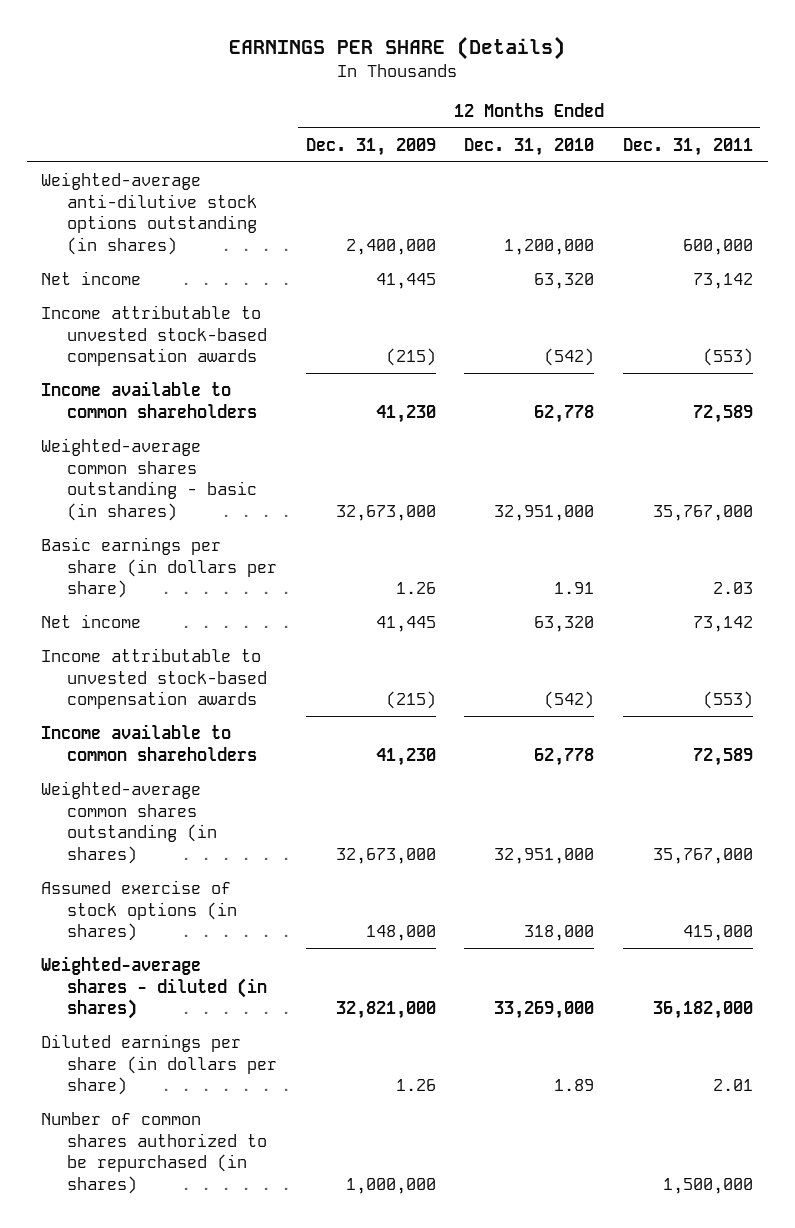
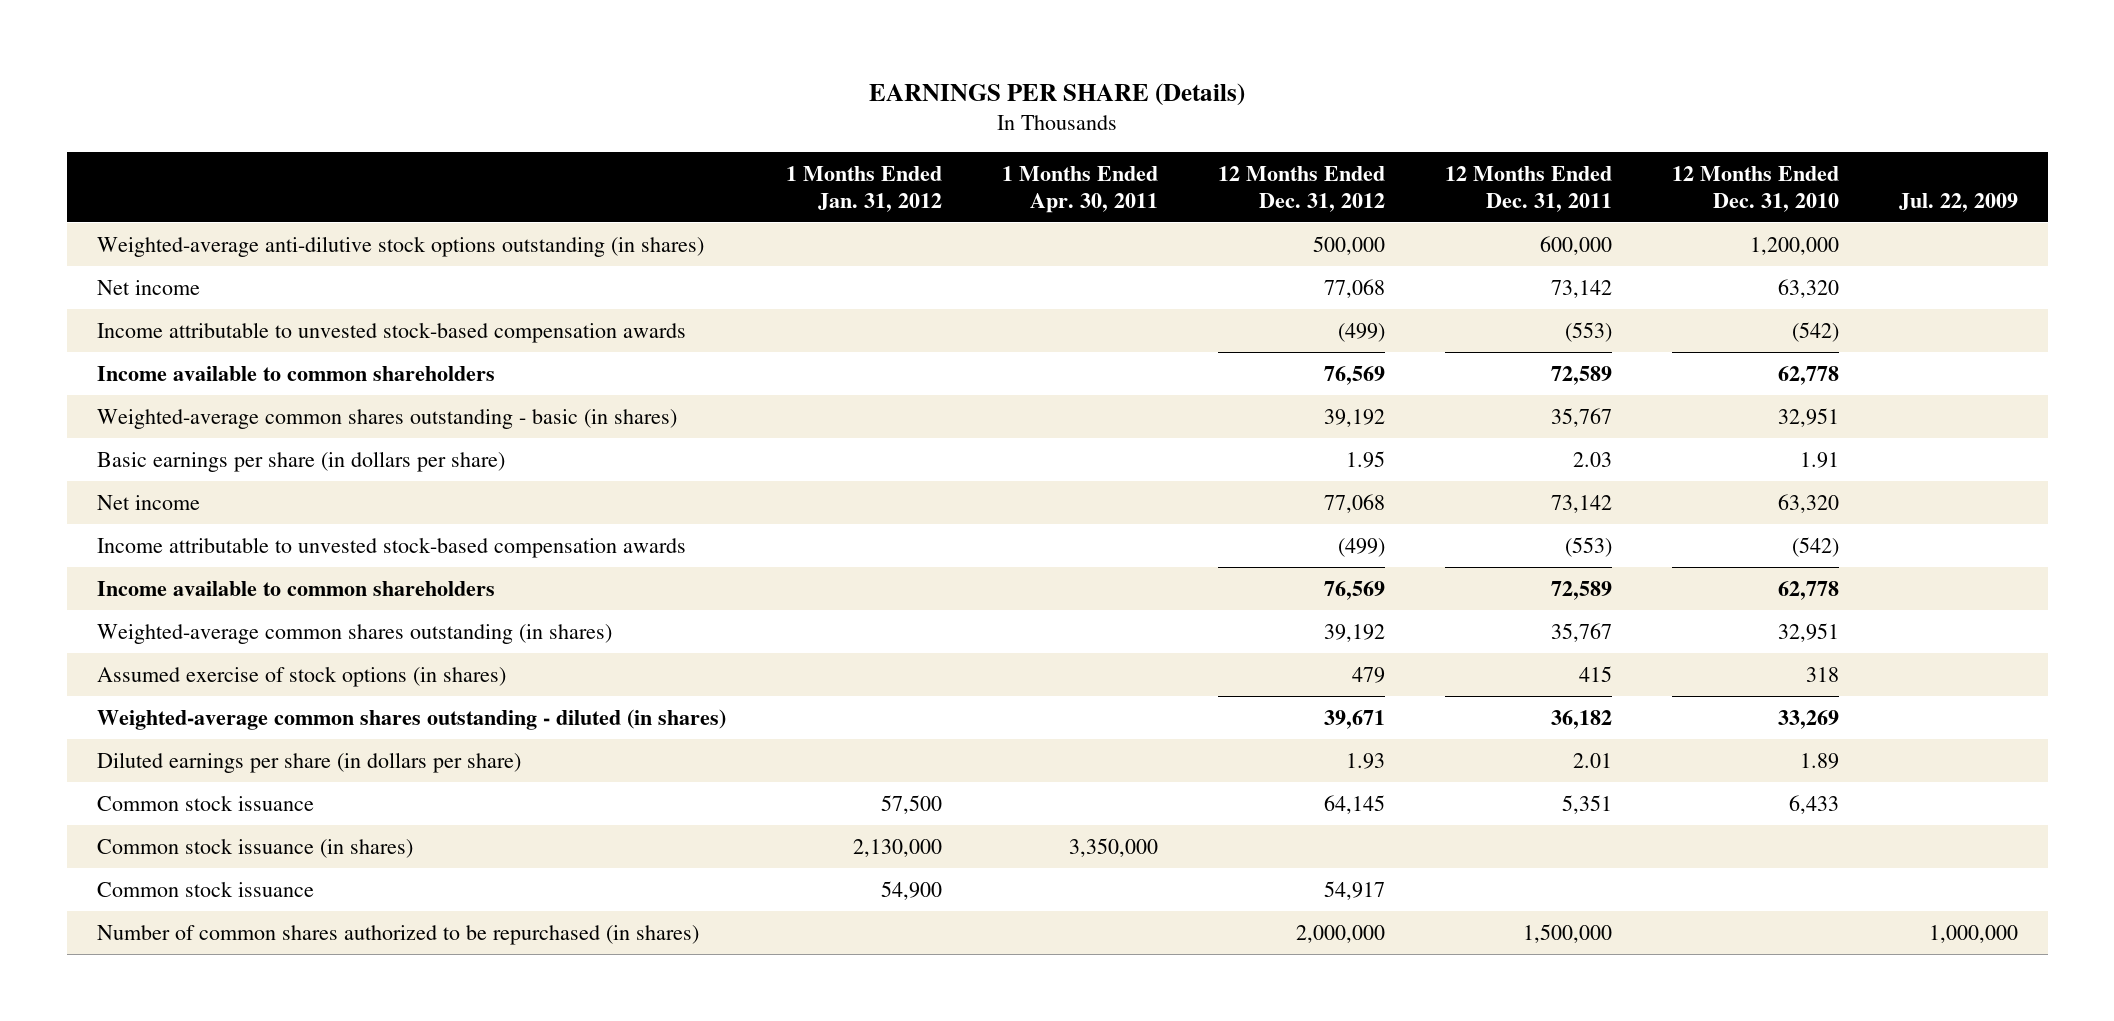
[305,137,436,156] Dec. 31, 2009 -> none
none -> [785,165,942,212] 1 Months Ended Jan. 31, 2012
none -> [1001,165,1158,213] 1 Months Ended Apr. 30, 2011
none -> [1217,165,1385,212] 12 Months Ended Dec. 31, 2012
none -> [1898,192,2018,212] Jul. 22, 2009
[494,505,595,522] 32,951,000 -> [1777,407,1839,427] 32,951
[653,505,754,522] 35,767,000 -> [1550,407,1612,427] 35,767
[494,848,595,865] 32,951,000 -> [1777,622,1839,642] 32,951
[653,848,754,865] 35,767,000 -> [1550,622,1612,642] 35,767
[524,925,595,942] 318,000 -> [1805,666,1839,682] 318
[683,925,754,942] 415,000 -> [1578,665,1612,682] 415
[41,956,267,1020] Weighted-average shares - diluted (in shares) -> [96,708,726,730] Weighted-average common shares outstanding - diluted (in shares)
[494,1001,595,1020] 33,269,000 -> [1777,709,1839,729] 33,269
[653,1001,754,1020] 36,182,000 -> [1550,709,1612,729] 36,182
none -> [96,794,314,811] Common stock issuance
none -> [96,837,413,858] Common stock issuance (in shares)
none -> [96,880,314,897] Common stock issuance

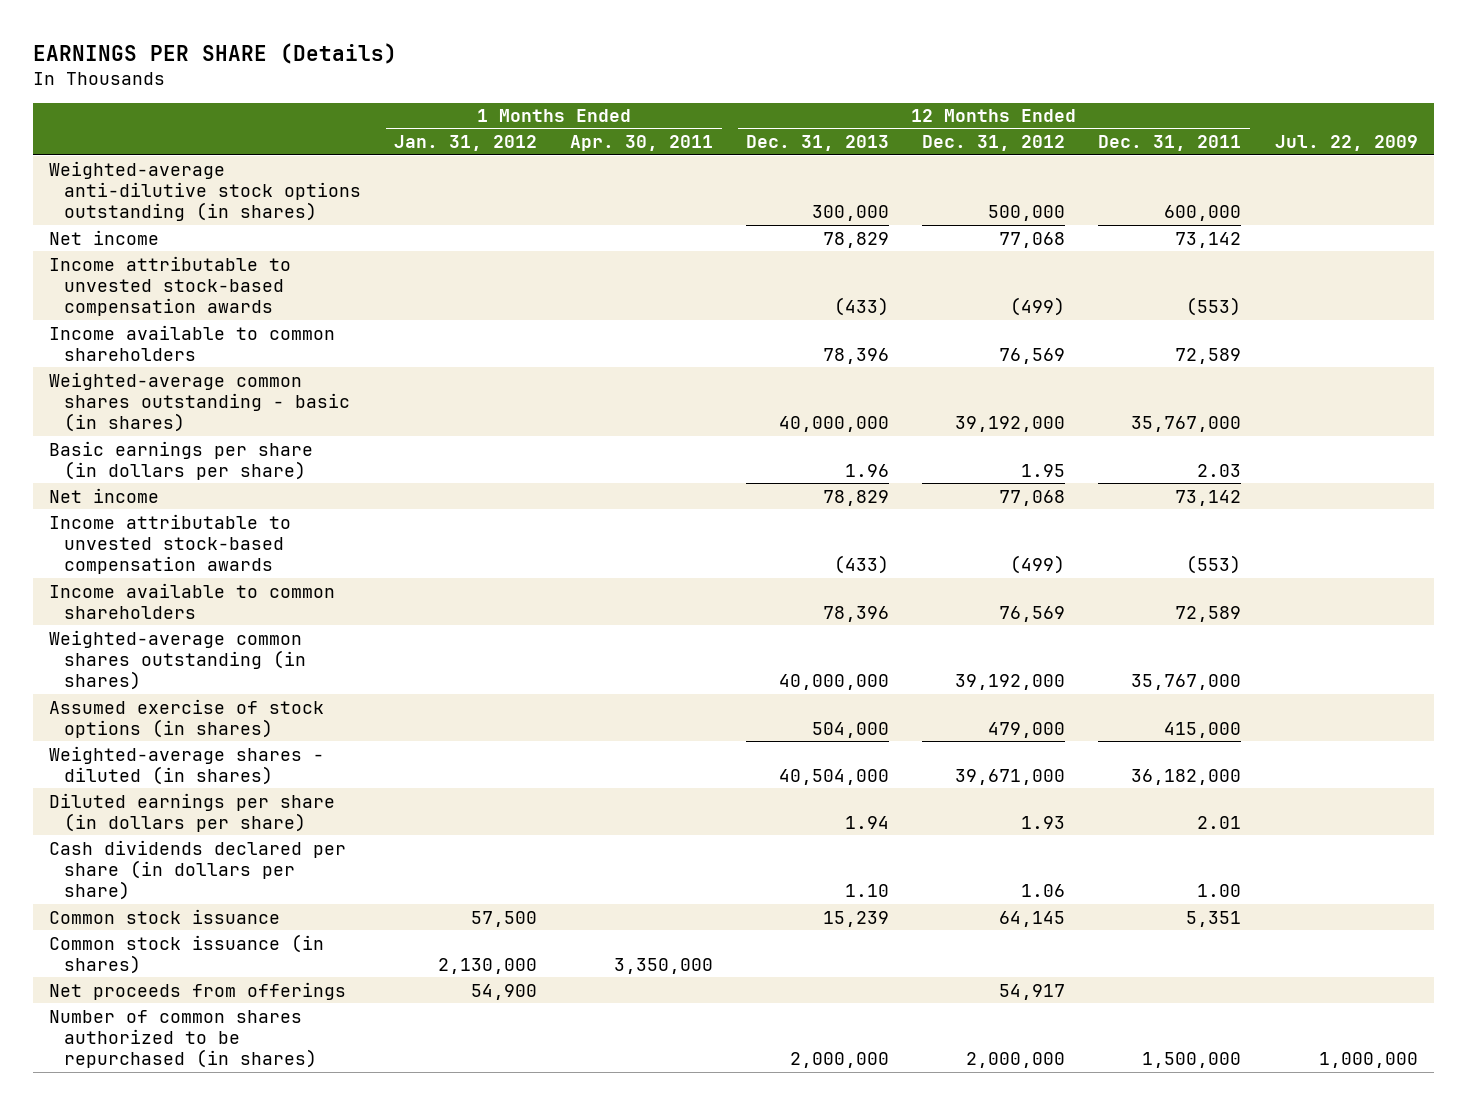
[1671,165,1839,212] 12 Months Ended Dec. 31, 2010 -> none
none -> [746,135,890,152] Dec. 31, 2013
[1323,408,1385,427] 39,192 -> [955,416,1066,433] 39,192,000
[1550,407,1612,427] 35,767 -> [1131,416,1242,433] 35,767,000
[1323,623,1385,642] 39,192 -> [955,674,1066,691] 39,192,000
[1550,622,1612,642] 35,767 -> [1131,674,1242,691] 35,767,000
[1351,666,1385,683] 479 -> [988,721,1066,738] 479,000
[1578,665,1612,682] 415 -> [1164,721,1242,738] 415,000
[96,708,726,730] Weighted-average common shares outstanding - diluted (in shares) -> [49,745,325,785] Weighted-average shares - diluted (in shares)
[1323,709,1385,729] 39,671 -> [955,768,1066,785] 39,671,000
[1550,709,1612,729] 36,182 -> [1131,768,1242,785] 36,182,000
none -> [49,839,347,901] Cash dividends declared per share (in dollars per share)
[96,880,314,897] Common stock issuance -> [49,981,347,1000] Net proceeds from offerings

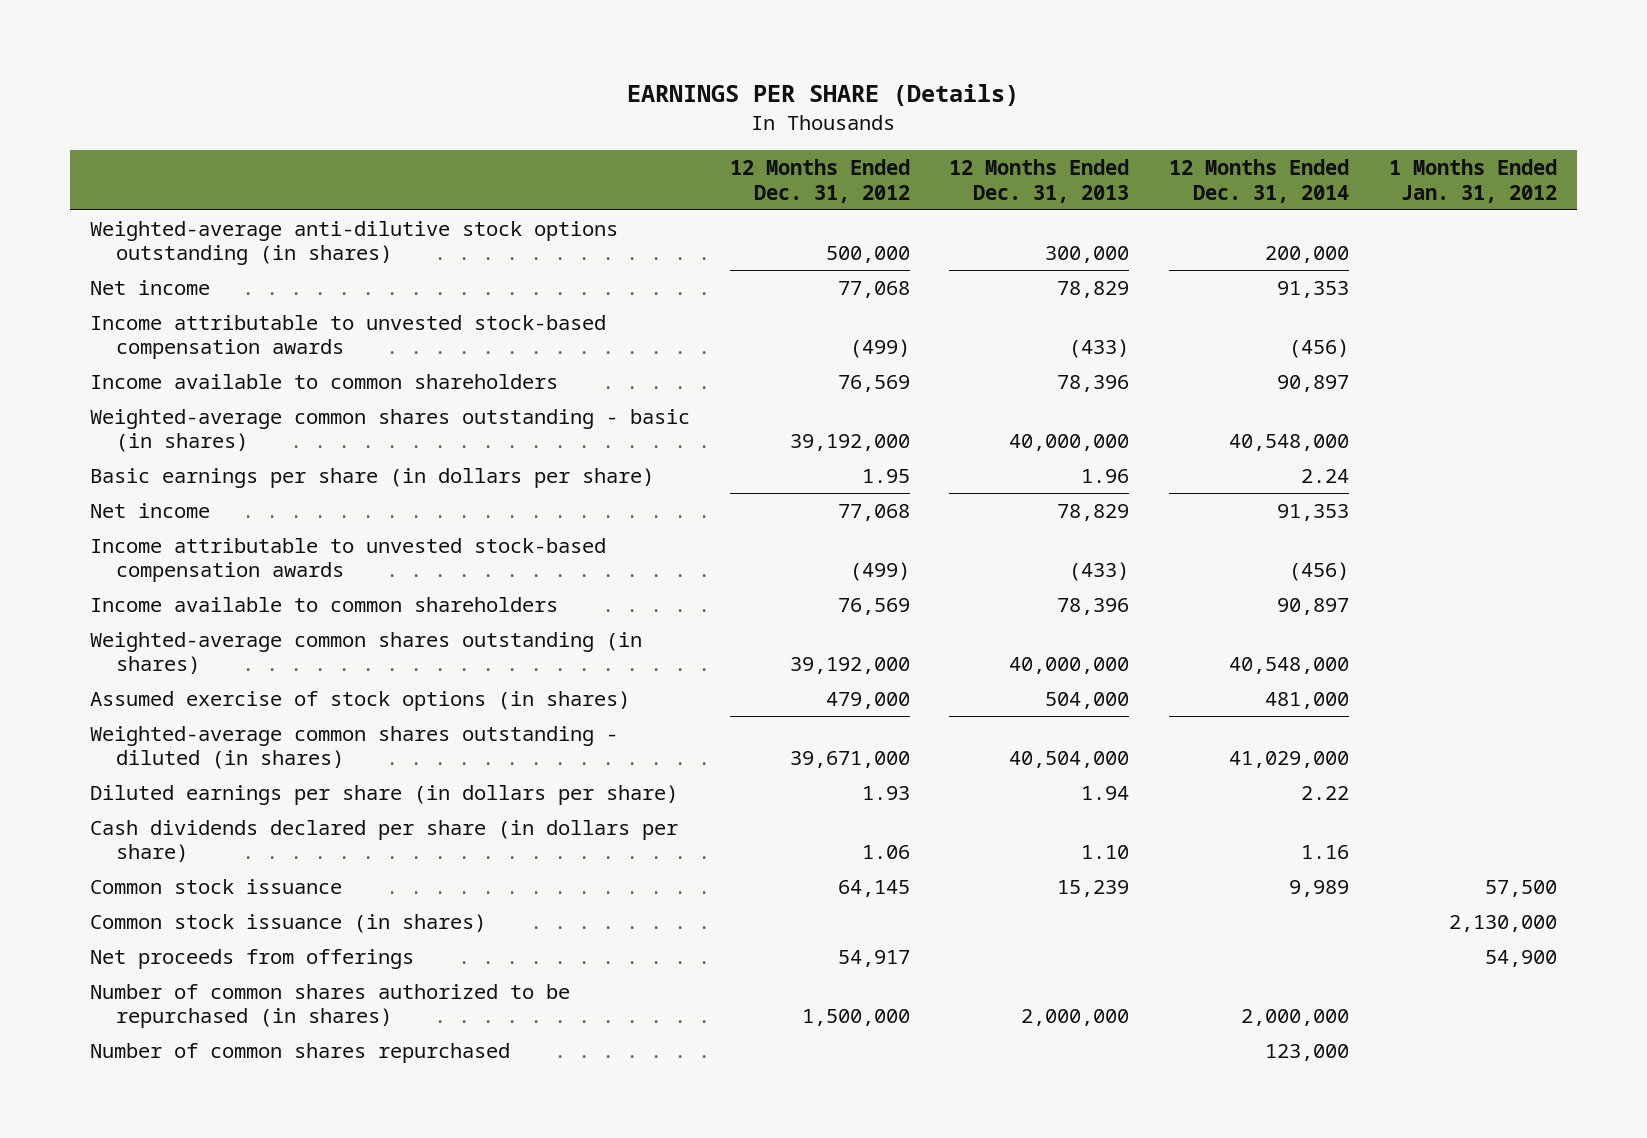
[570,135,714,152] Apr. 30, 2011 -> none
[1098,135,1242,152] Dec. 31, 2011 -> none
[1274,135,1418,152] Jul. 22, 2009 -> none
none -> [1169,159,1350,203] 12 Months Ended Dec. 31, 2014
[49,745,325,785] Weighted-average shares - diluted (in shares) -> [89,725,618,770] Weighted-average common shares outstanding - diluted (in shares)
[966,1052,1066,1069] 2,000,000 -> [801,1009,910,1027] 1,500,000
none -> [89,1042,510,1063] Number of common shares repurchased

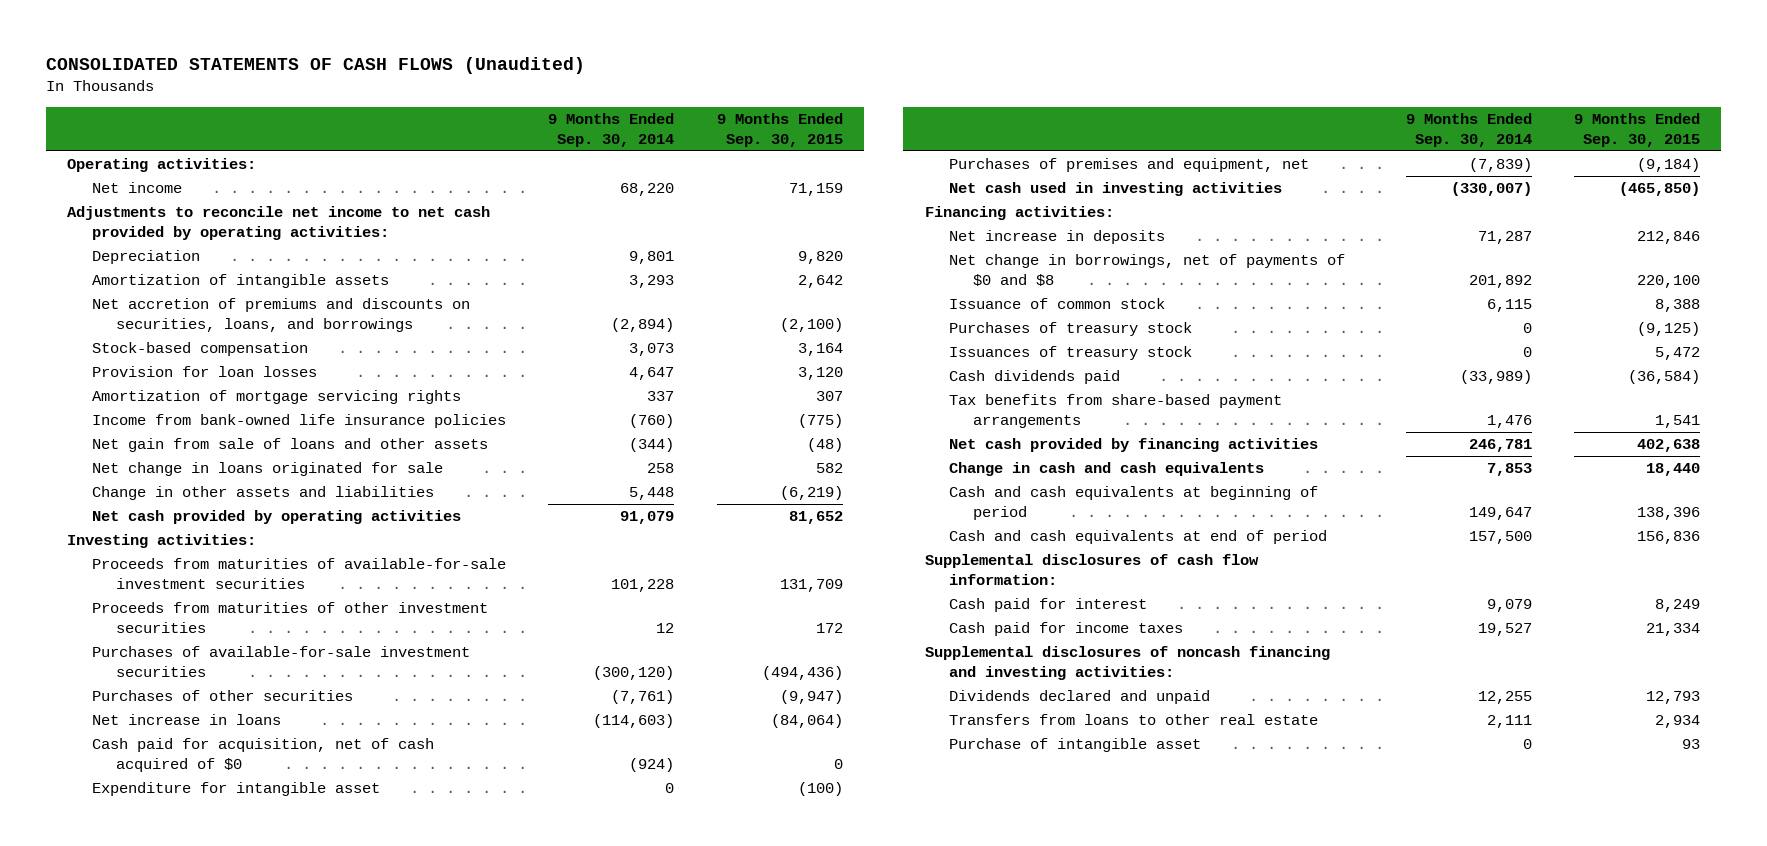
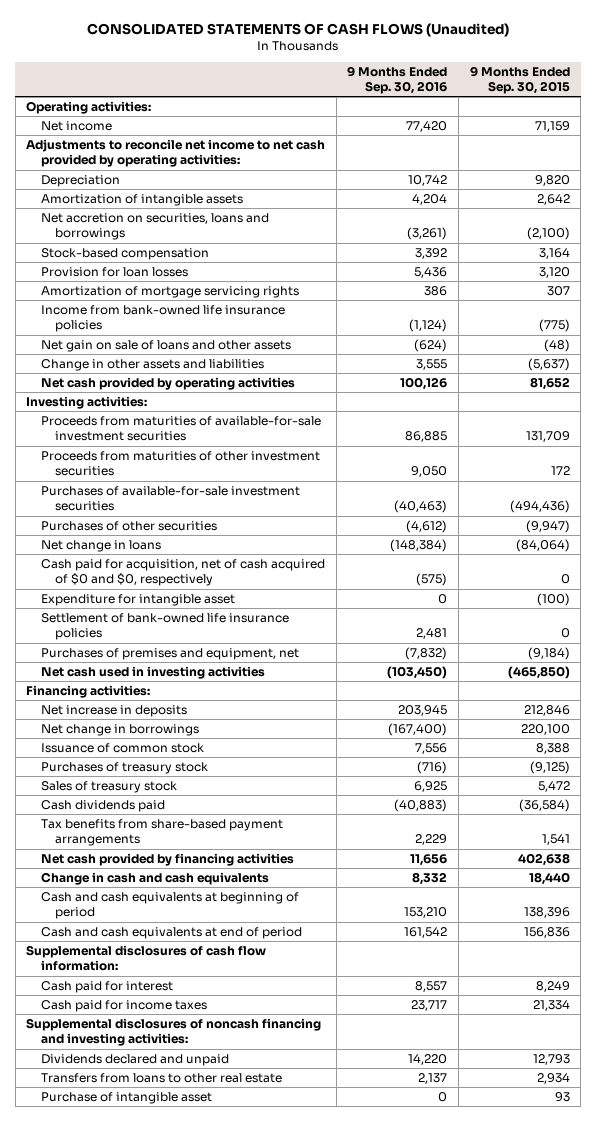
[548,113,675,147] 9 Months Ended Sep. 30, 2014 -> none
none -> [347,65,448,94] 9 Months Ended Sep. 30, 2016
[91,298,470,332] Net accretion of premiums and discounts on securities, loans, and borrowings -> [40,212,269,241] Net accretion on securities, loans and borrowings
[91,462,443,477] Net change in loans originated for sale -> none
[91,438,488,453] Net gain from sale of loans and other assets -> [40,339,291,352] Net gain on sale of loans and other assets
[779,486,843,501] (6,219) -> [527,357,570,371] (5,637)
[91,714,281,726] Net increase in loans -> [40,539,161,552] Net change in loans
[91,738,434,772] Cash paid for acquisition, net of cash acquired of $0 -> [40,558,325,587] Cash paid for acquisition, net of cash acquired of $0 and $0, respectively
none -> [40,612,289,641] Settlement of bank-owned life insurance policies
[948,254,1345,286] Net change in borrowings, net of payments of $0 and $8 -> [40,723,199,736] Net change in borrowings
[948,346,1192,361] Issuances of treasury stock -> [40,780,177,793] Sales of treasury stock

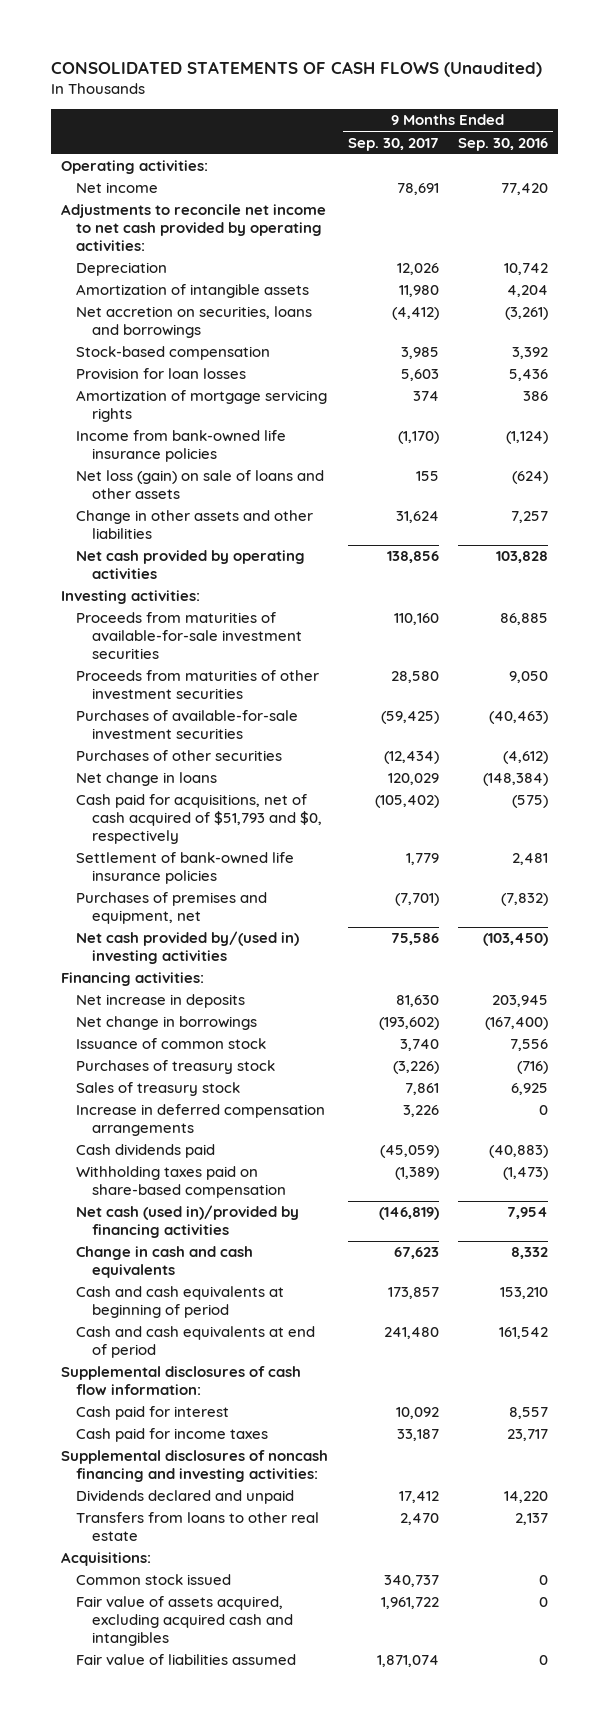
[469,65,570,94] 9 Months Ended Sep. 30, 2015 -> none
none -> [347,137,439,151] Sep. 30, 2017
[40,339,291,352] Net gain on sale of loans and other assets -> [76,470,325,500] Net loss (gain) on sale of loans and other assets
[40,358,264,371] Change in other assets and liabilities -> [76,510,314,540] Change in other assets and other liabilities
[416,358,448,370] 3,555 -> [511,511,549,524] 7,257
[400,376,448,390] 100,126 -> [496,551,549,564] 103,828
[40,593,235,606] Expenditure for intangible asset -> none
[40,558,325,587] Cash paid for acquisition, net of cash acquired of $0 and $0, respectively -> [76,794,322,844] Cash paid for acquisitions, net of cash acquired of $51,793 and $0, respectively
[40,665,265,679] Net cash used in investing activities -> [76,931,300,965] Net cash provided by/(used in) investing activities
none -> [76,1104,326,1137] Increase in deferred compensation arrangements
[40,818,283,847] Tax benefits from share-based payment arrangements -> none
none -> [76,1166,286,1199] Withholding taxes paid on share-based compensation
[40,852,294,866] Net cash provided by financing activities -> [76,1205,300,1239] Net cash (used in)/provided by financing activities
[410,853,448,866] 11,656 -> [507,1207,549,1220] 7,954
[40,1091,212,1104] Purchase of intangible asset -> none
none -> [60,1552,151,1567] Acquisitions:
none -> [76,1574,232,1586] Common stock issued
none -> [76,1596,293,1646] Fair value of assets acquired, excluding acquired cash and intangibles
none -> [76,1654,297,1666] Fair value of liabilities assumed

